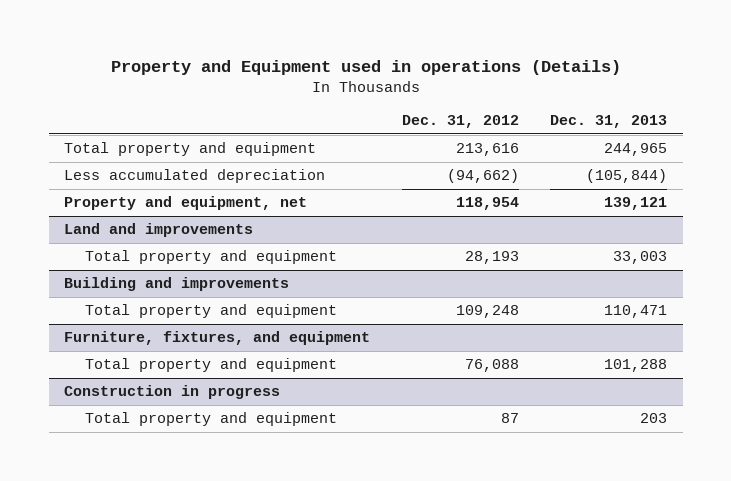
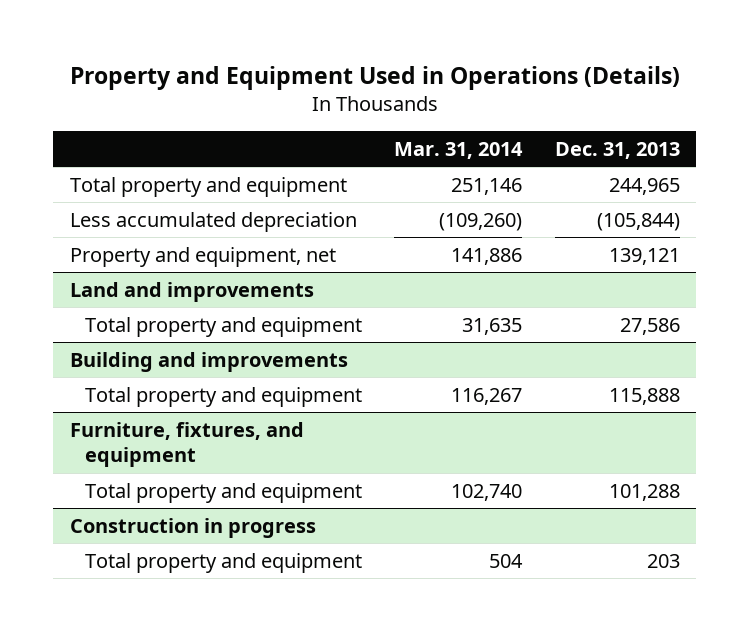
[110,59,621,75] Property and Equipment used in operations (Details) -> [69,66,680,91] Property and Equipment Used in Operations (Details)
[401,115,519,129] Dec. 31, 2012 -> none
none -> [394,141,524,159] Mar. 31, 2014
[613,251,668,265] 33,003 -> [619,317,680,335] 27,586
[604,305,668,319] 110,471 -> [608,387,680,405] 115,888

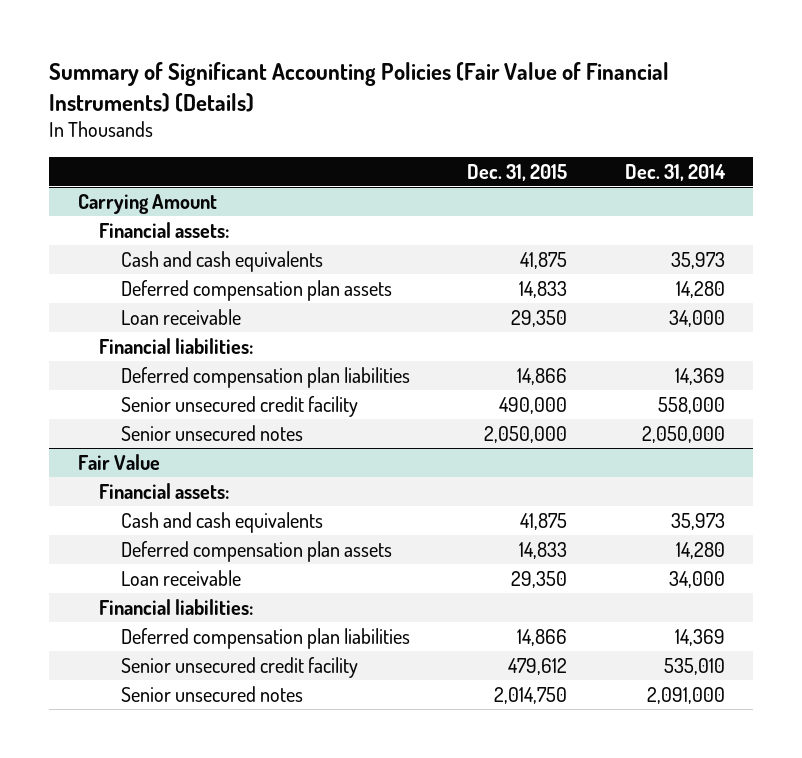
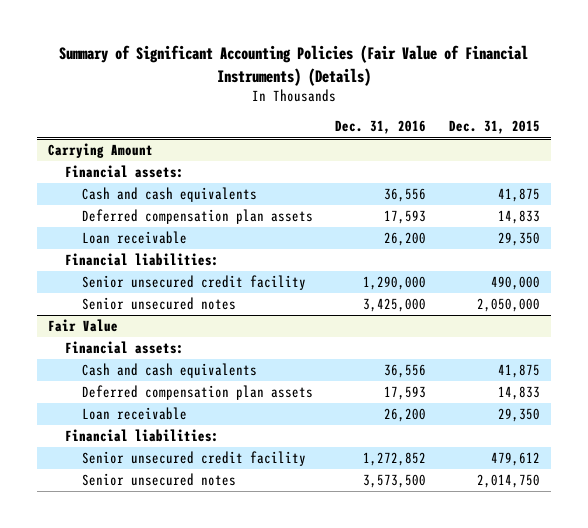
[624,163,726,181] Dec. 31, 2014 -> none
none -> [335,120,427,135] Dec. 31, 2016
[120,366,410,388] Deferred compensation plan liabilities -> none
[120,627,410,649] Deferred compensation plan liabilities -> none

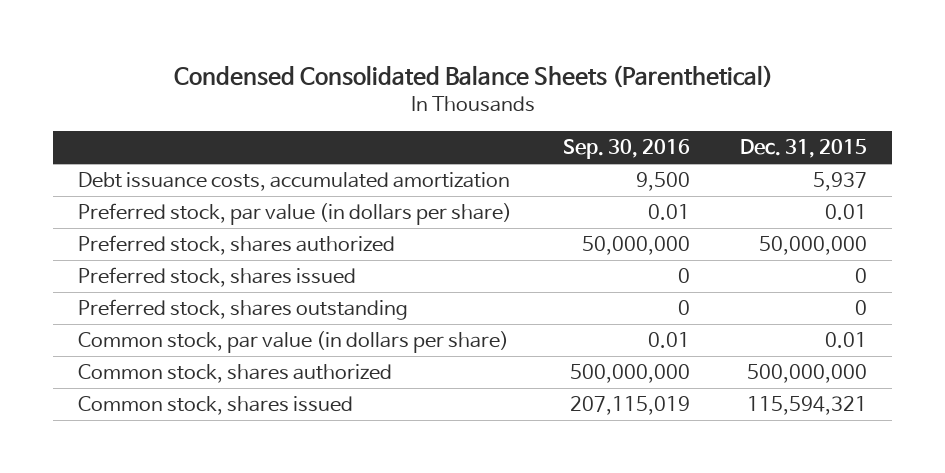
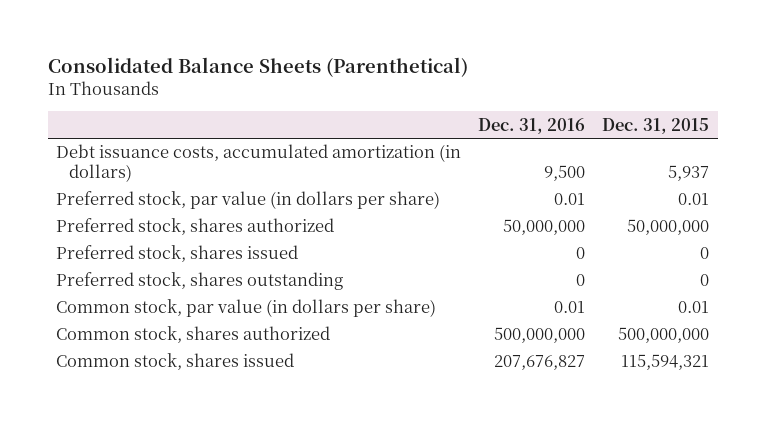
[173,65,773,89] Condensed Consolidated Balance Sheets (Parenthetical) -> [47,56,468,77] Consolidated Balance Sheets (Parenthetical)
[562,139,690,160] Sep. 30, 2016 -> none
none -> [478,117,586,134] Dec. 31, 2016
[78,172,511,192] Debt issuance costs, accumulated amortization -> [56,144,462,183] Debt issuance costs, accumulated amortization (in dollars)

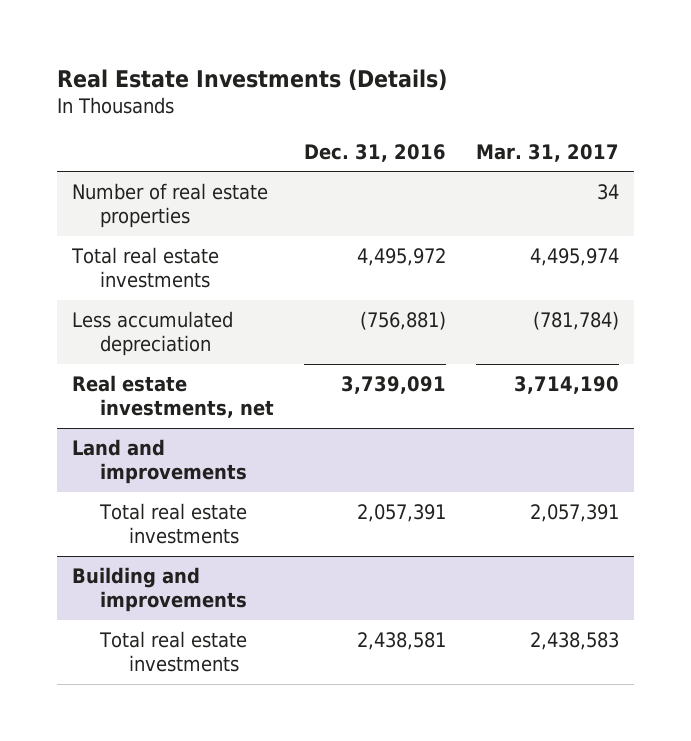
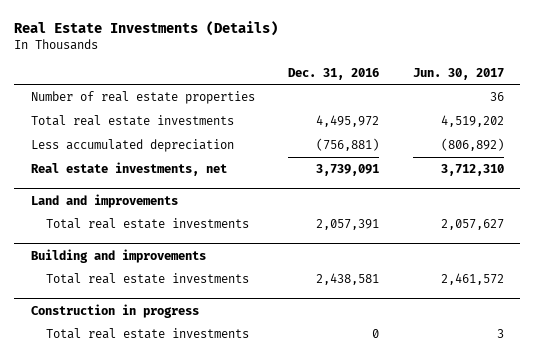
[476,143,620,162] Mar. 31, 2017 -> none
none -> [412,67,504,80] Jun. 30, 2017
none -> [31,303,200,318] Construction in progress
none -> [45,328,249,340] Total real estate investments

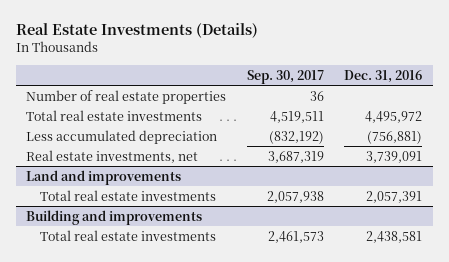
[412,67,504,80] Jun. 30, 2017 -> none
none -> [246,69,324,84] Sep. 30, 2017
[31,303,200,318] Construction in progress -> none
[45,328,249,340] Total real estate investments -> none

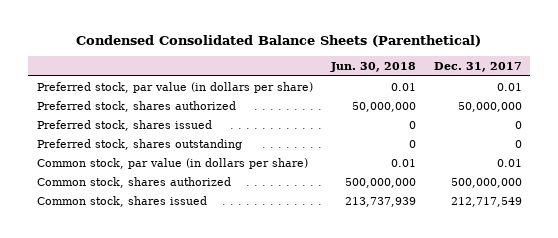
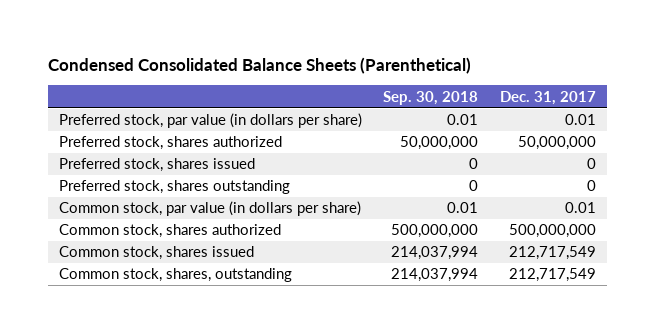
[329,62,416,73] Jun. 30, 2018 -> none
none -> [383,90,479,105] Sep. 30, 2018
none -> [58,268,292,283] Common stock, shares, outstanding

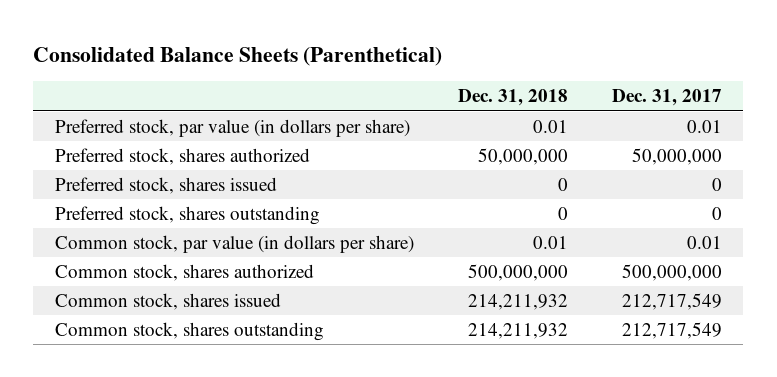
[47,56,471,74] Condensed Consolidated Balance Sheets (Parenthetical) -> [33,47,443,67] Consolidated Balance Sheets (Parenthetical)
[383,90,479,105] Sep. 30, 2018 -> none
none -> [457,89,568,107] Dec. 31, 2018
[58,268,292,283] Common stock, shares, outstanding -> [55,321,325,341] Common stock, shares outstanding

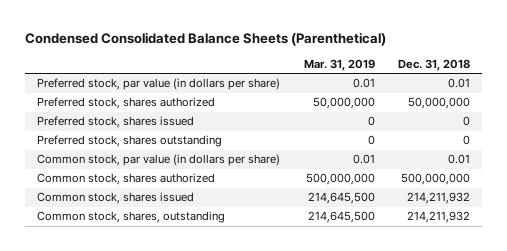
[33,47,443,67] Consolidated Balance Sheets (Parenthetical) -> [25,32,387,47] Condensed Consolidated Balance Sheets (Parenthetical)
[611,89,722,107] Dec. 31, 2017 -> none
none -> [303,59,375,72] Mar. 31, 2019
[55,321,325,341] Common stock, shares outstanding -> [37,211,226,224] Common stock, shares, outstanding

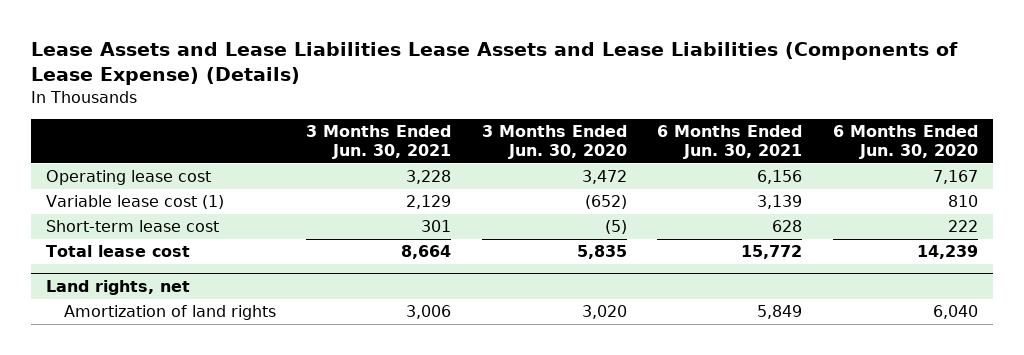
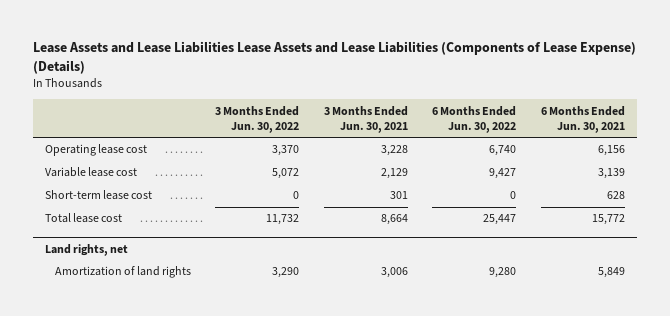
[481,125,627,159] 3 Months Ended Jun. 30, 2020 -> none
[833,125,979,159] 6 Months Ended Jun. 30, 2020 -> none
none -> [215,105,300,133] 3 Months Ended Jun. 30, 2022
none -> [432,105,517,133] 6 Months Ended Jun. 30, 2022
[46,195,225,210] Variable lease cost (1) -> [45,167,138,178] Variable lease cost

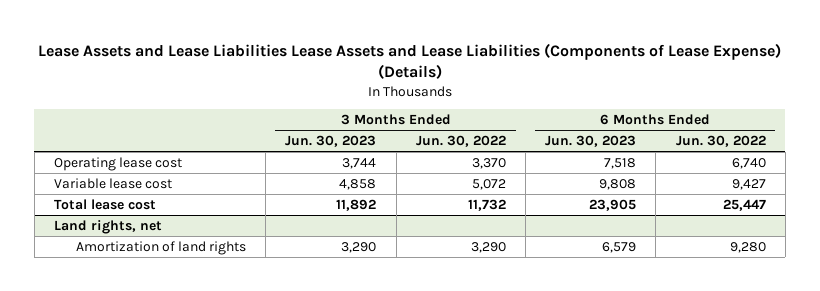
[323,105,408,133] 3 Months Ended Jun. 30, 2021 -> none
[540,105,625,133] 6 Months Ended Jun. 30, 2021 -> none
none -> [285,135,377,148] Jun. 30, 2023
none -> [545,135,637,148] Jun. 30, 2023
[45,190,153,201] Short-term lease cost -> none

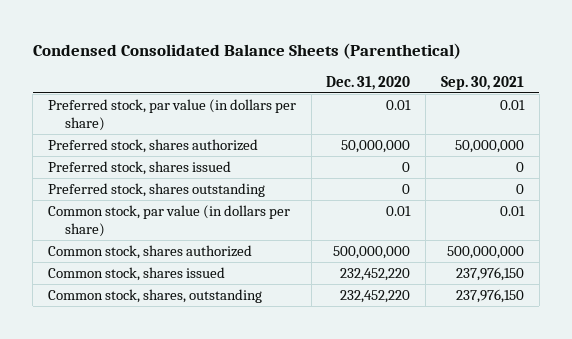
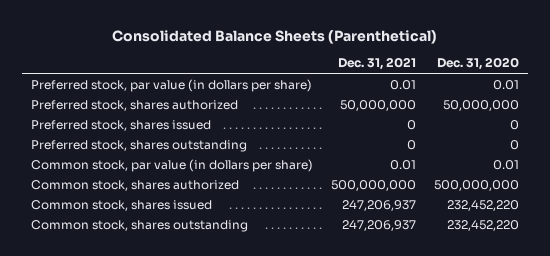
[32,42,461,59] Condensed Consolidated Balance Sheets (Parenthetical) -> [112,29,438,44] Consolidated Balance Sheets (Parenthetical)
[440,75,524,90] Sep. 30, 2021 -> none
none -> [338,57,417,71] Dec. 31, 2021
[47,289,262,304] Common stock, shares, outstanding -> [30,219,248,232] Common stock, shares outstanding

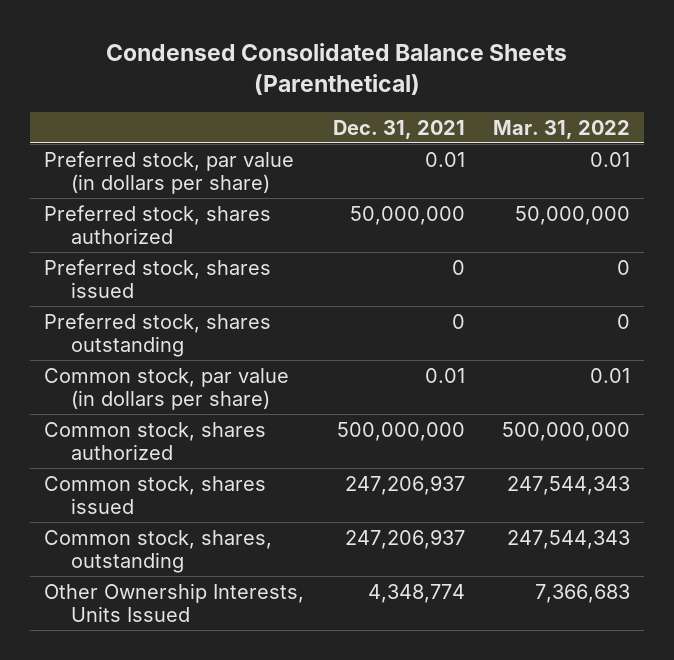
[112,29,438,44] Consolidated Balance Sheets (Parenthetical) -> [106,43,568,96] Condensed Consolidated Balance Sheets (Parenthetical)
[437,57,520,71] Dec. 31, 2020 -> none
none -> [492,119,630,139] Mar. 31, 2022
[30,219,248,232] Common stock, shares outstanding -> [44,529,273,574] Common stock, shares, outstanding
none -> [44,582,305,623] Other Ownership Interests, Units Issued

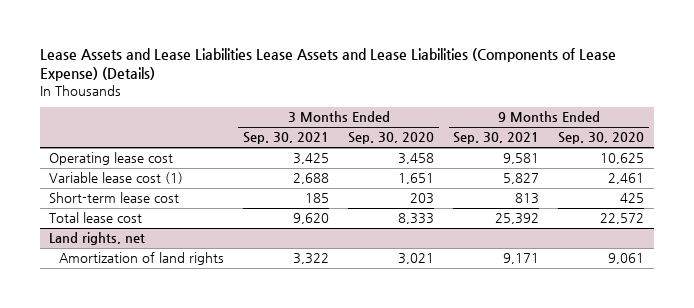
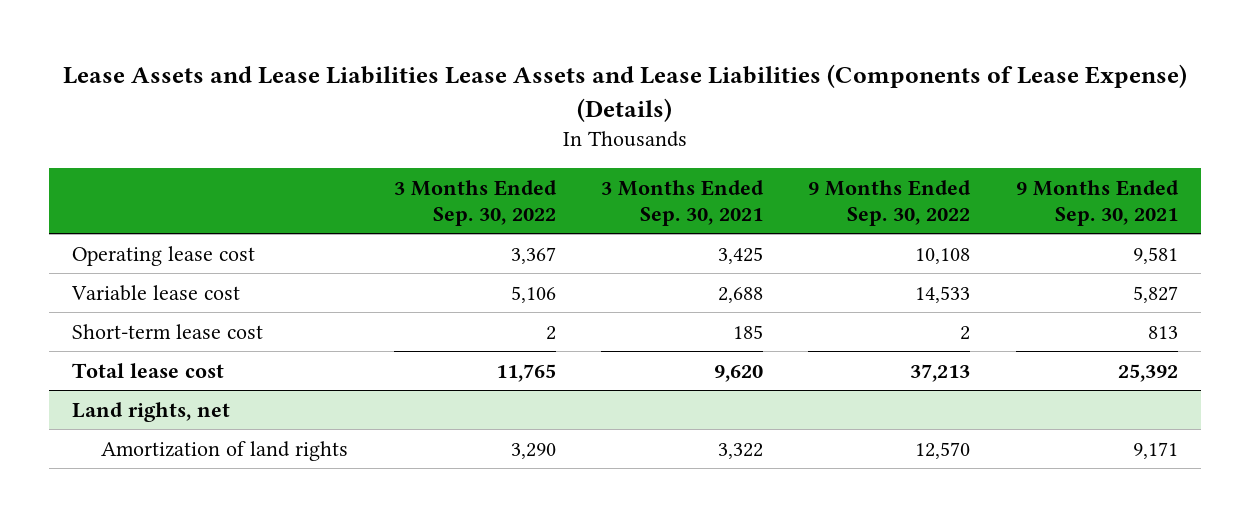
[348,132,435,145] Sep. 30, 2020 -> none
[558,132,645,145] Sep. 30, 2020 -> none
none -> [393,179,557,226] 3 Months Ended Sep. 30, 2022
none -> [808,179,972,226] 9 Months Ended Sep. 30, 2022
[49,172,184,185] Variable lease cost (1) -> [70,284,240,301] Variable lease cost

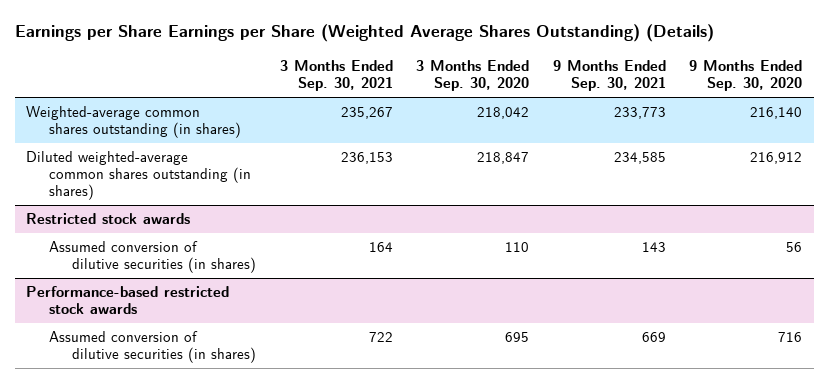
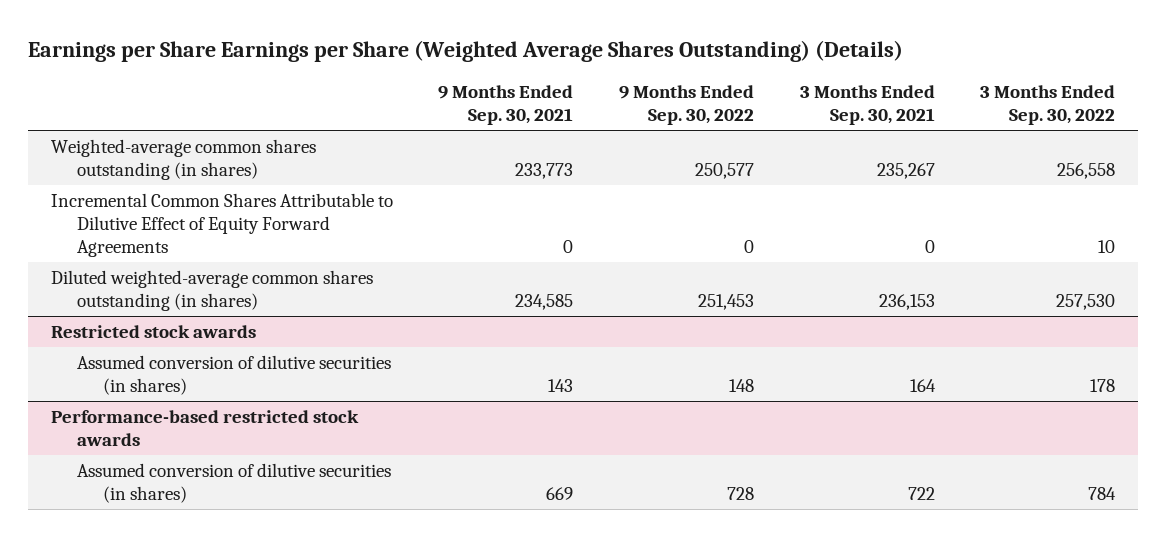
[416,59,530,91] 3 Months Ended Sep. 30, 2020 -> none
[688,59,802,91] 9 Months Ended Sep. 30, 2020 -> none
none -> [619,85,755,126] 9 Months Ended Sep. 30, 2022
none -> [980,85,1116,126] 3 Months Ended Sep. 30, 2022
none -> [50,193,393,257] Incremental Common Shares Attributable to Dilutive Effect of Equity Forward Agreements

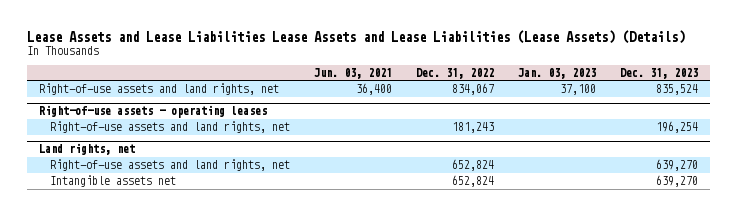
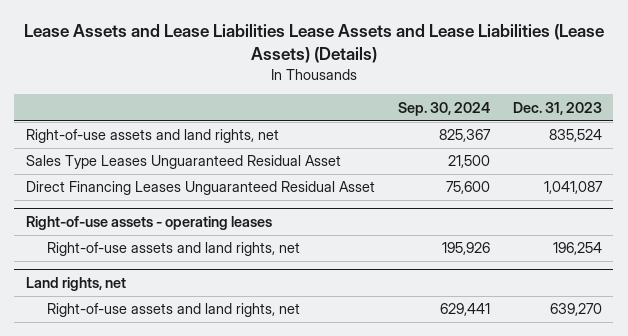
[313,67,392,79] Jun. 03, 2021 -> none
[415,67,494,79] Dec. 31, 2022 -> none
[517,67,596,79] Jan. 03, 2023 -> none
none -> [397,101,490,116] Sep. 30, 2024
none -> [25,155,341,170] Sales Type Leases Unguaranteed Residual Asset
none -> [25,181,375,196] Direct Financing Leases Unguaranteed Residual Asset
[49,175,176,188] Intangible assets net -> none

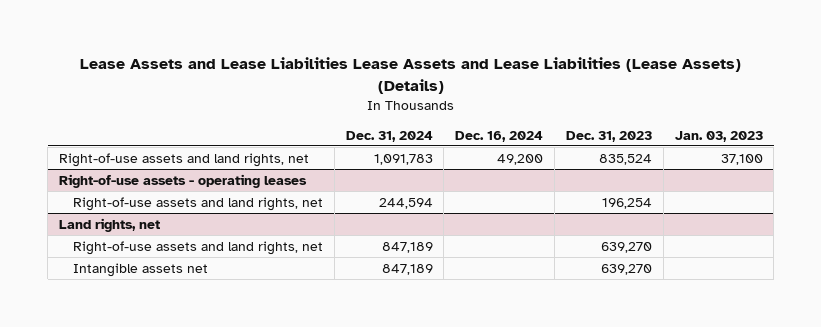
[397,101,490,116] Sep. 30, 2024 -> none
none -> [345,130,433,142] Dec. 31, 2024
none -> [455,130,544,142] Dec. 16, 2024
none -> [674,130,763,142] Jan. 03, 2023
[25,155,341,170] Sales Type Leases Unguaranteed Residual Asset -> none
[25,181,375,196] Direct Financing Leases Unguaranteed Residual Asset -> none
none -> [72,262,208,277] Intangible assets net

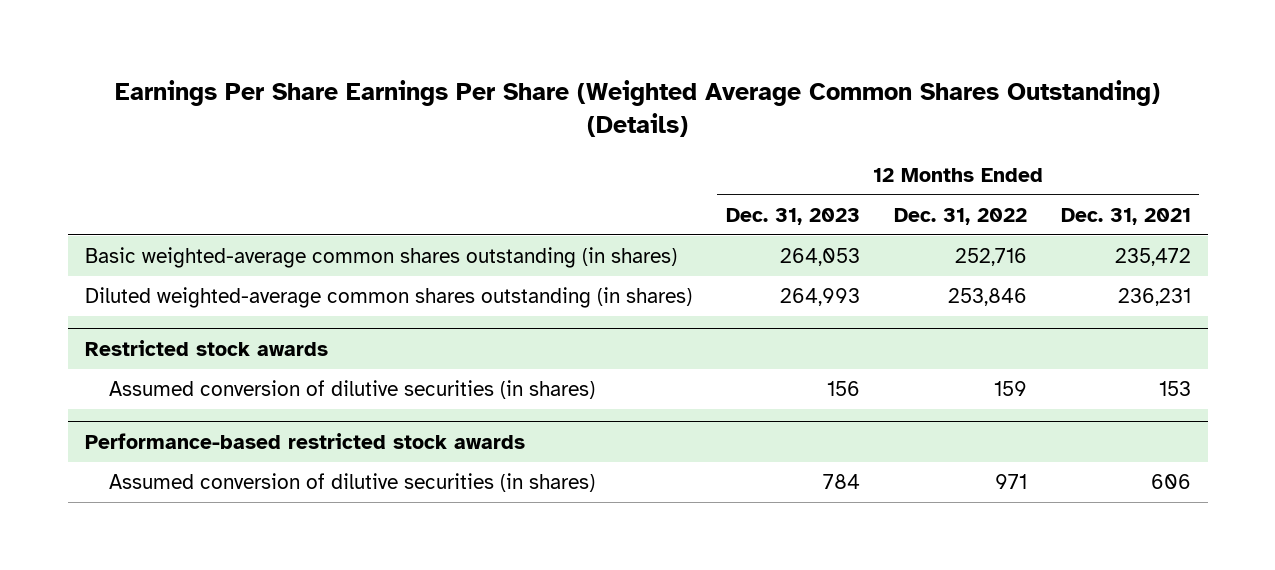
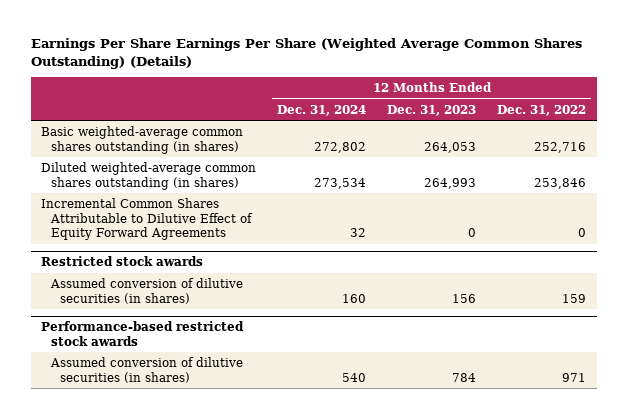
[1060,207,1191,225] Dec. 31, 2021 -> none
none -> [277,104,367,116] Dec. 31, 2024
none -> [41,197,253,241] Incremental Common Shares Attributable to Dilutive Effect of Equity Forward Agreements

